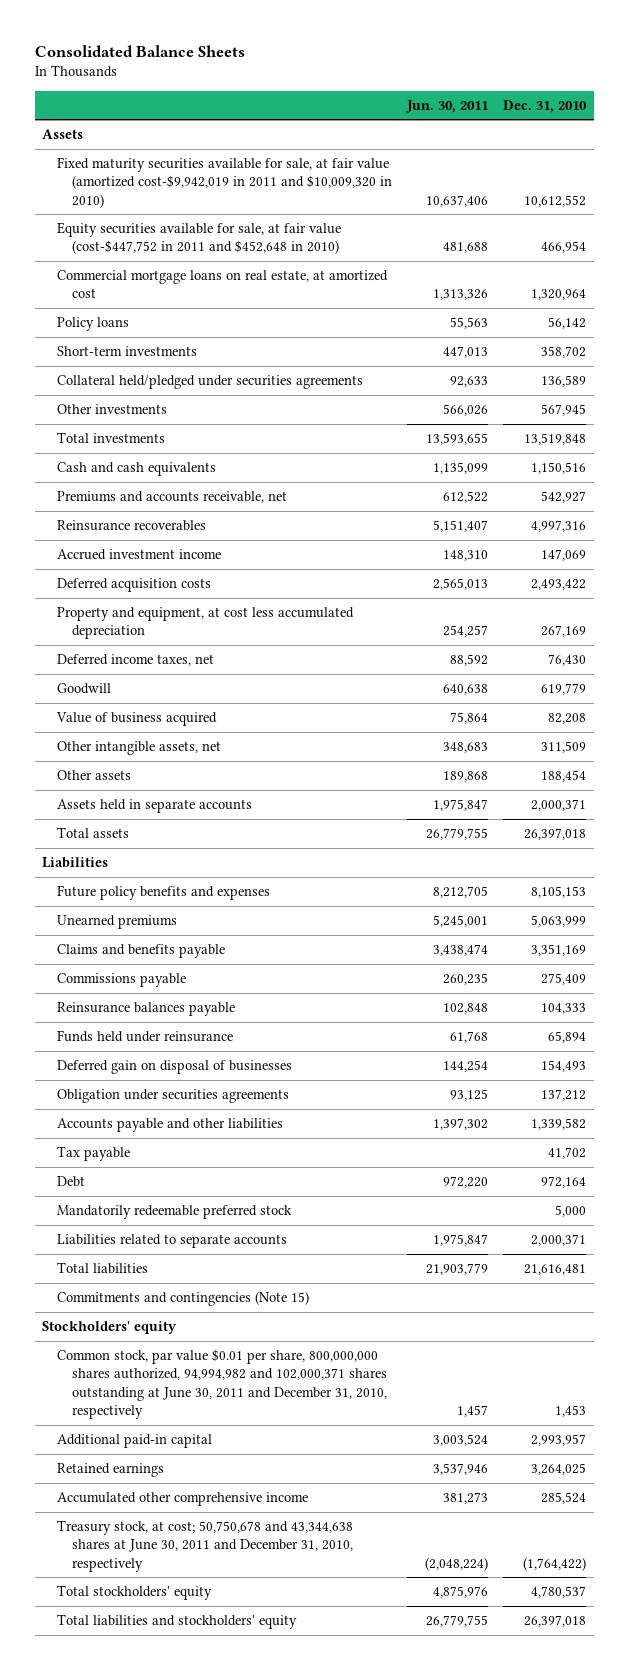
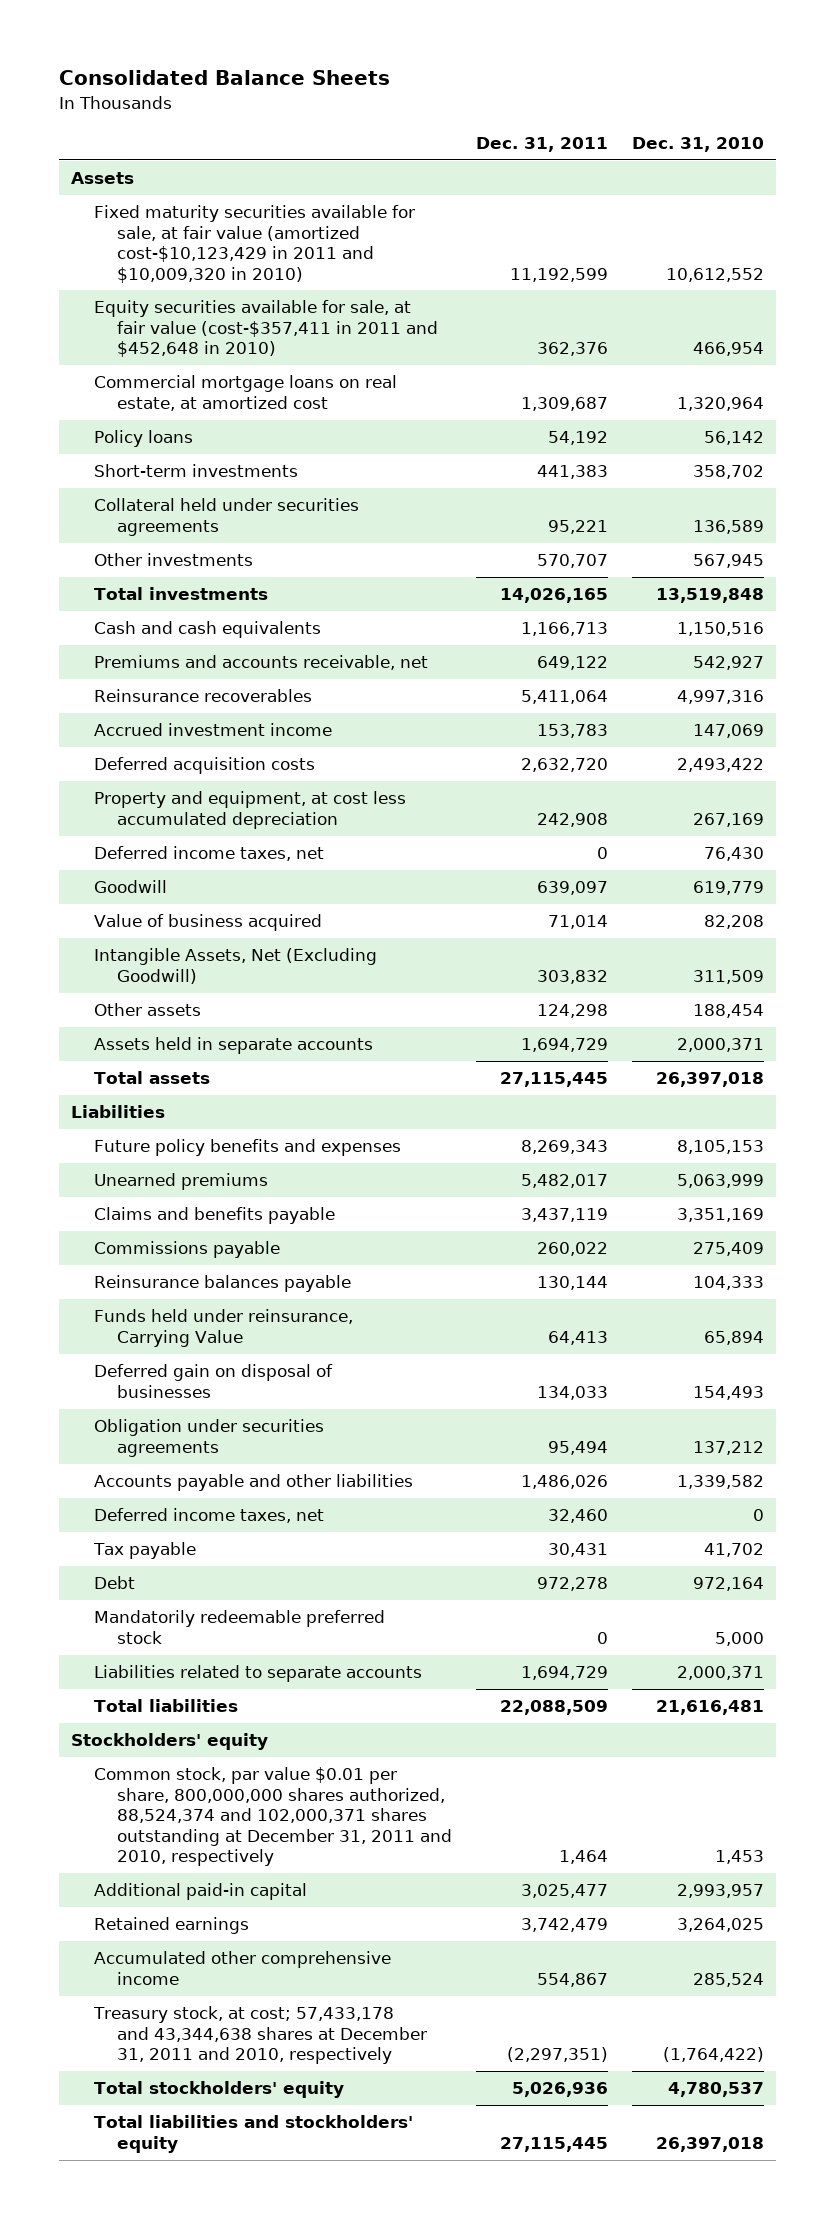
[405,99,489,113] Jun. 30, 2011 -> none
none -> [475,137,608,153] Dec. 31, 2011
[57,156,393,208] Fixed maturity securities available for sale, at fair value (amortized cost-$9,942,019 in 2011 and $10,009,320 in 2010) -> [93,205,415,283] Fixed maturity securities available for sale, at fair value (amortized cost-$10,123,429 in 2011 and $10,009,320 in 2010)
[57,221,342,255] Equity securities available for sale, at fair value (cost-$447,752 in 2011 and $452,648 in 2010) -> [93,300,438,358] Equity securities available for sale, at fair value (cost-$357,411 in 2011 and $452,648 in 2010)
[57,374,364,389] Collateral held/pledged under securities agreements -> [93,498,359,536] Collateral held under securities agreements
[57,740,222,755] Other intangible assets, net -> [93,948,377,984] Intangible Assets, Net (Excluding Goodwill)
[57,1029,234,1042] Funds held under reinsurance -> [93,1309,353,1347] Funds held under reinsurance, Carrying Value
none -> [93,1508,324,1524] Deferred income taxes, net
[57,1290,310,1306] Commitments and contingencies (Note 15) -> none
[57,1348,388,1420] Common stock, par value $0.01 per share, 800,000,000 shares authorized, 94,994,982 and 102,000,371 shares outstanding at June 30, 2011 and December 31, 2010, respectively -> [93,1767,452,1867] Common stock, par value $0.01 per share, 800,000,000 shares authorized, 88,524,374 and 102,000,371 shares outstanding at December 31, 2011 and 2010, respectively
[57,1519,354,1572] Treasury stock, at cost; 50,750,678 and 43,344,638 shares at June 30, 2011 and December 31, 2010, respectively -> [92,2006,427,2065] Treasury stock, at cost; 57,433,178 and 43,344,638 shares at December 31, 2011 and 2010, respectively

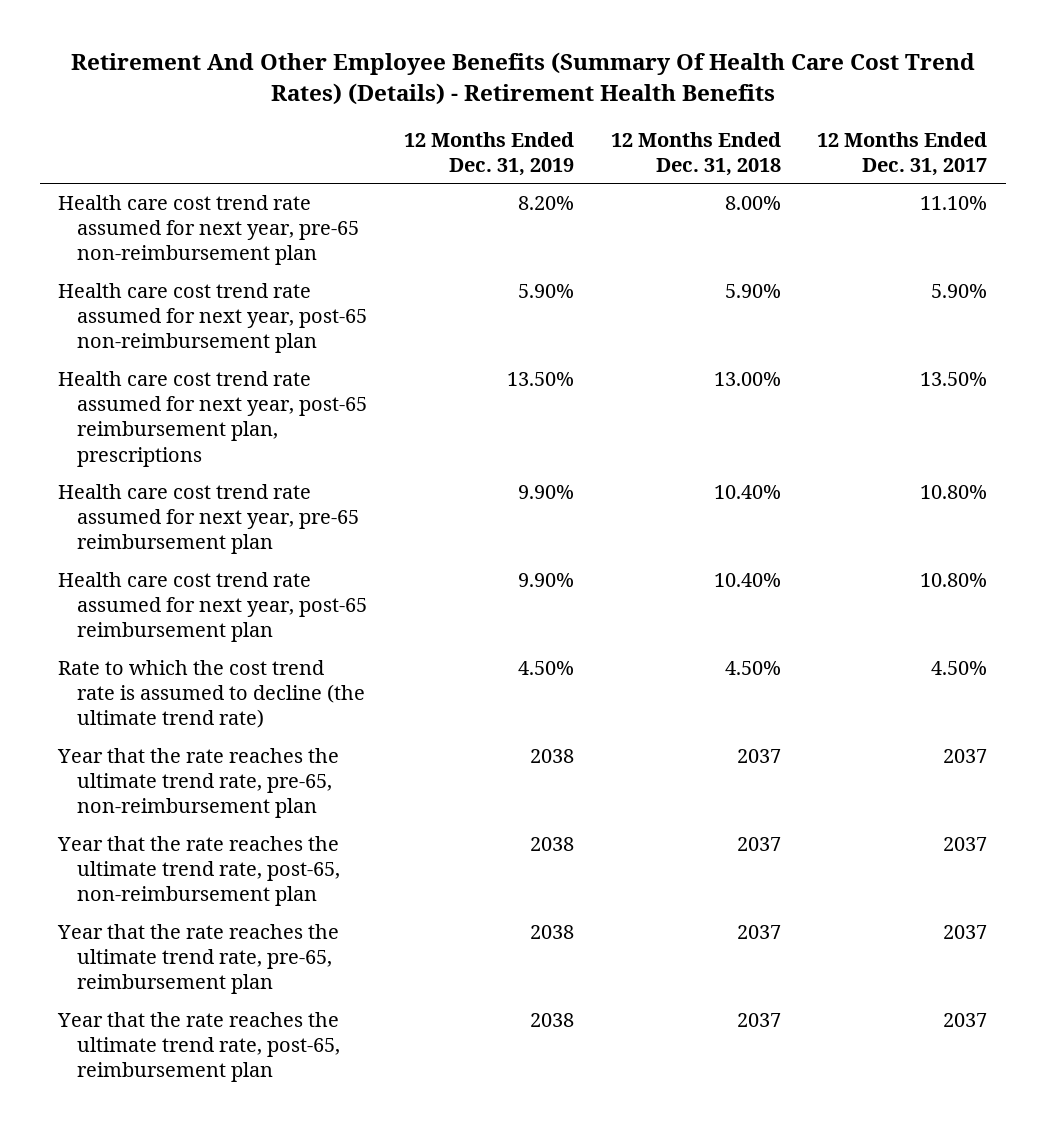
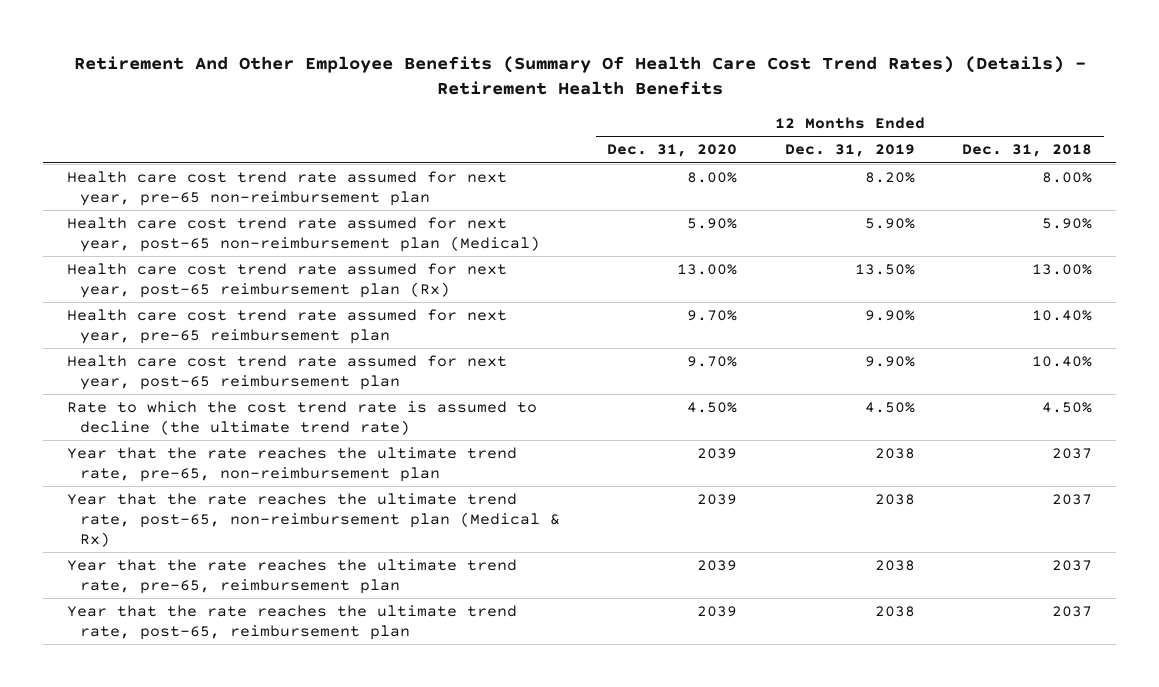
[817,131,988,176] 12 Months Ended Dec. 31, 2017 -> none
none -> [607,144,738,158] Dec. 31, 2020
[57,282,368,354] Health care cost trend rate assumed for next year, post-65 non-reimbursement plan -> [67,216,541,252] Health care cost trend rate assumed for next year, post-65 non-reimbursement plan (Medical)
[57,370,368,467] Health care cost trend rate assumed for next year, post-65 reimbursement plan, prescriptions -> [67,262,508,298] Health care cost trend rate assumed for next year, post-65 reimbursement plan (Rx)
[56,835,341,907] Year that the rate reaches the ultimate trend rate, post-65, non-reimbursement plan -> [67,492,561,547] Year that the rate reaches the ultimate trend rate, post-65, non-reimbursement plan (Medical & Rx)

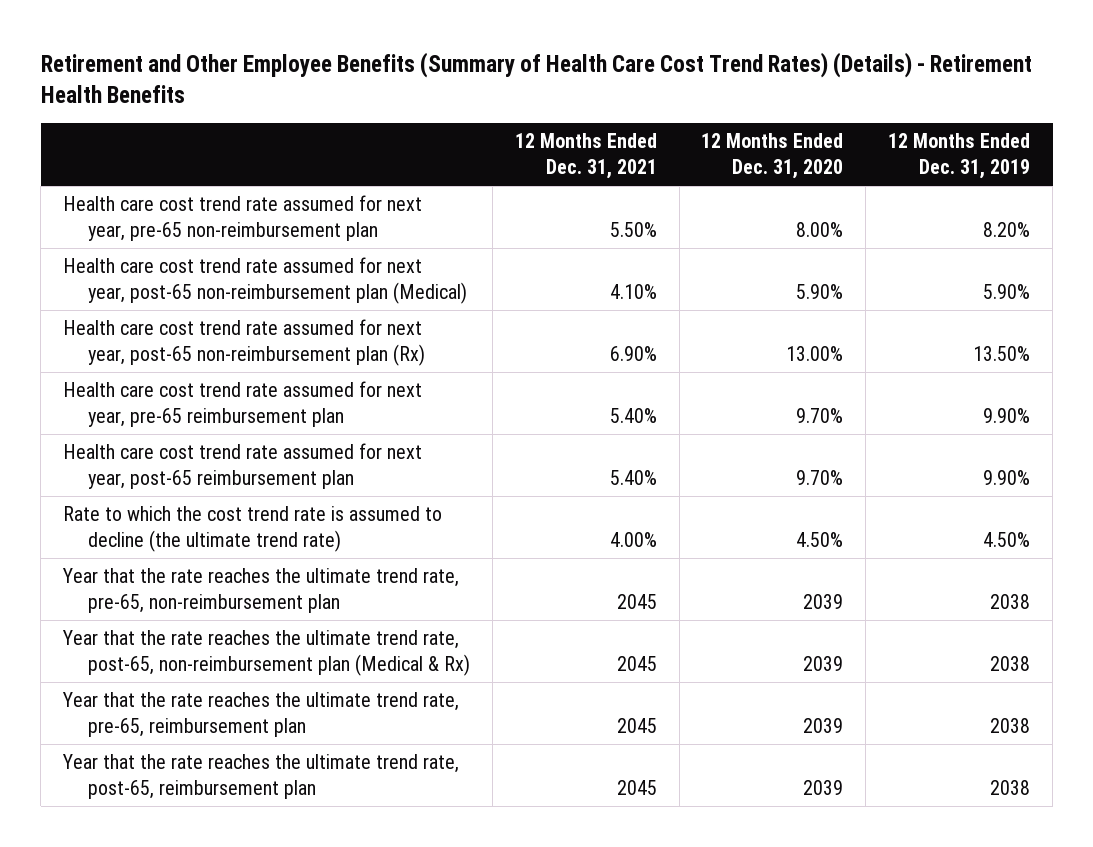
[73,55,1086,96] Retirement And Other Employee Benefits (Summary Of Health Care Cost Trend Rates) (Details) - Retirement Health Benefits -> [40,51,1032,103] Retirement and Other Employee Benefits (Summary of Health Care Cost Trend Rates) (Details) - Retirement Health Benefits
[962,144,1093,158] Dec. 31, 2018 -> none
none -> [514,133,657,179] 12 Months Ended Dec. 31, 2021
[67,262,508,298] Health care cost trend rate assumed for next year, post-65 reimbursement plan (Rx) -> [62,319,425,367] Health care cost trend rate assumed for next year, post-65 non-reimbursement plan (Rx)

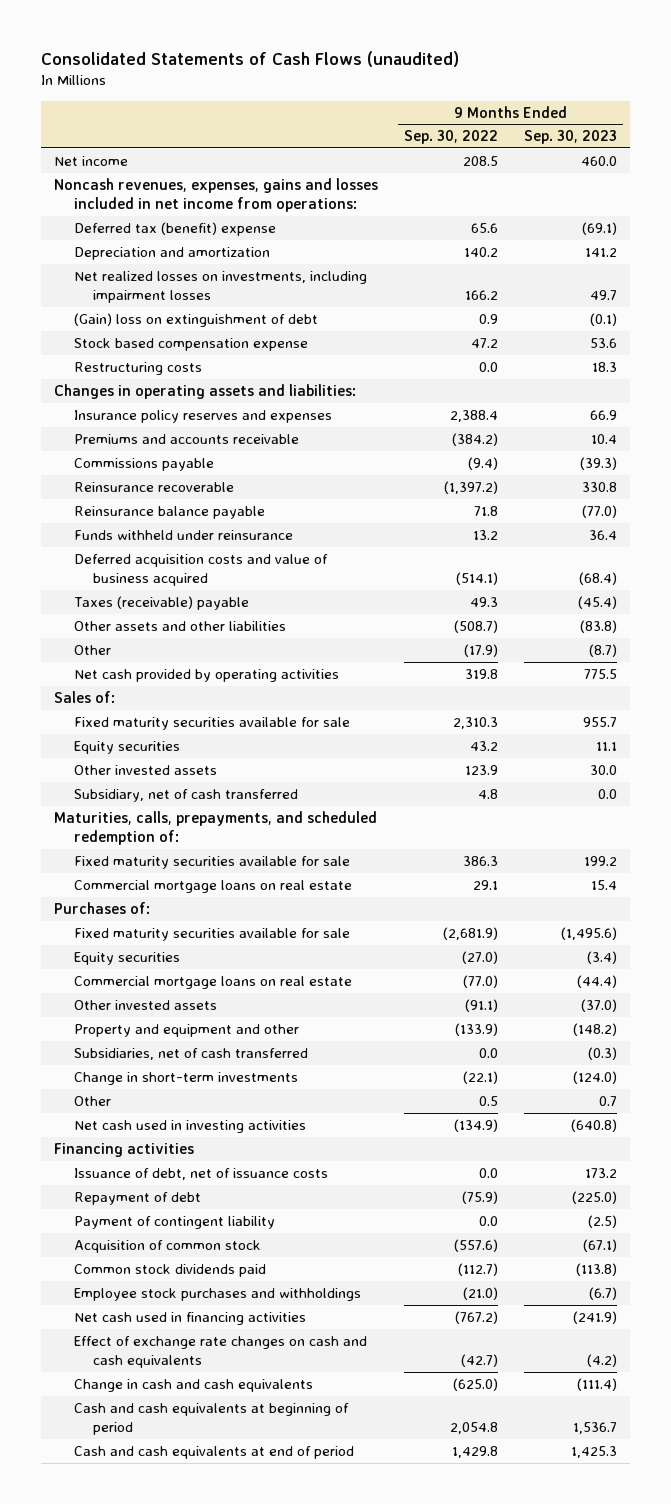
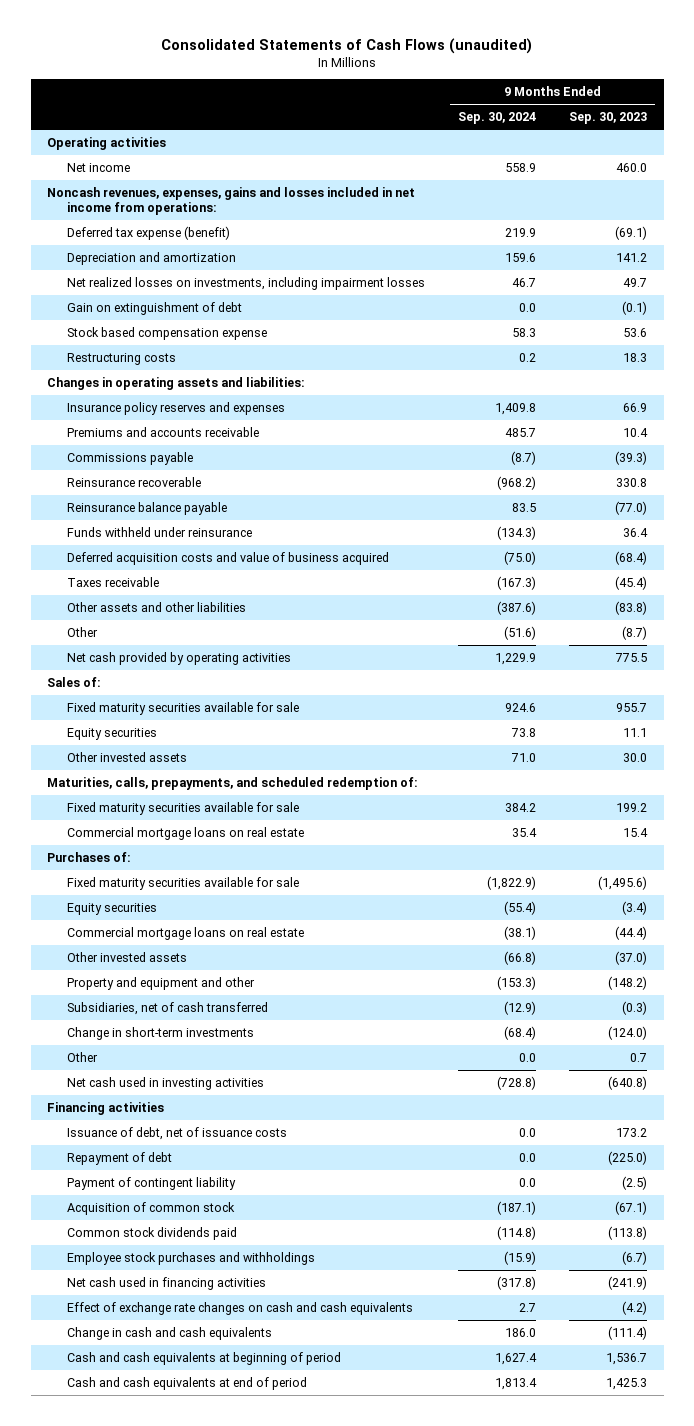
[404,130,499,145] Sep. 30, 2022 -> none
none -> [458,112,537,125] Sep. 30, 2024
none -> [47,136,167,150] Operating activities
[73,221,276,236] Deferred tax (benefit) expense -> [66,225,230,240] Deferred tax expense (benefit)
[73,312,318,327] (Gain) loss on extinguishment of debt -> [66,301,242,315] Gain on extinguishment of debt
[73,595,249,610] Taxes (receivable) payable -> [66,576,159,587] Taxes receivable
[73,788,298,802] Subsidiary, net of cash transferred -> none

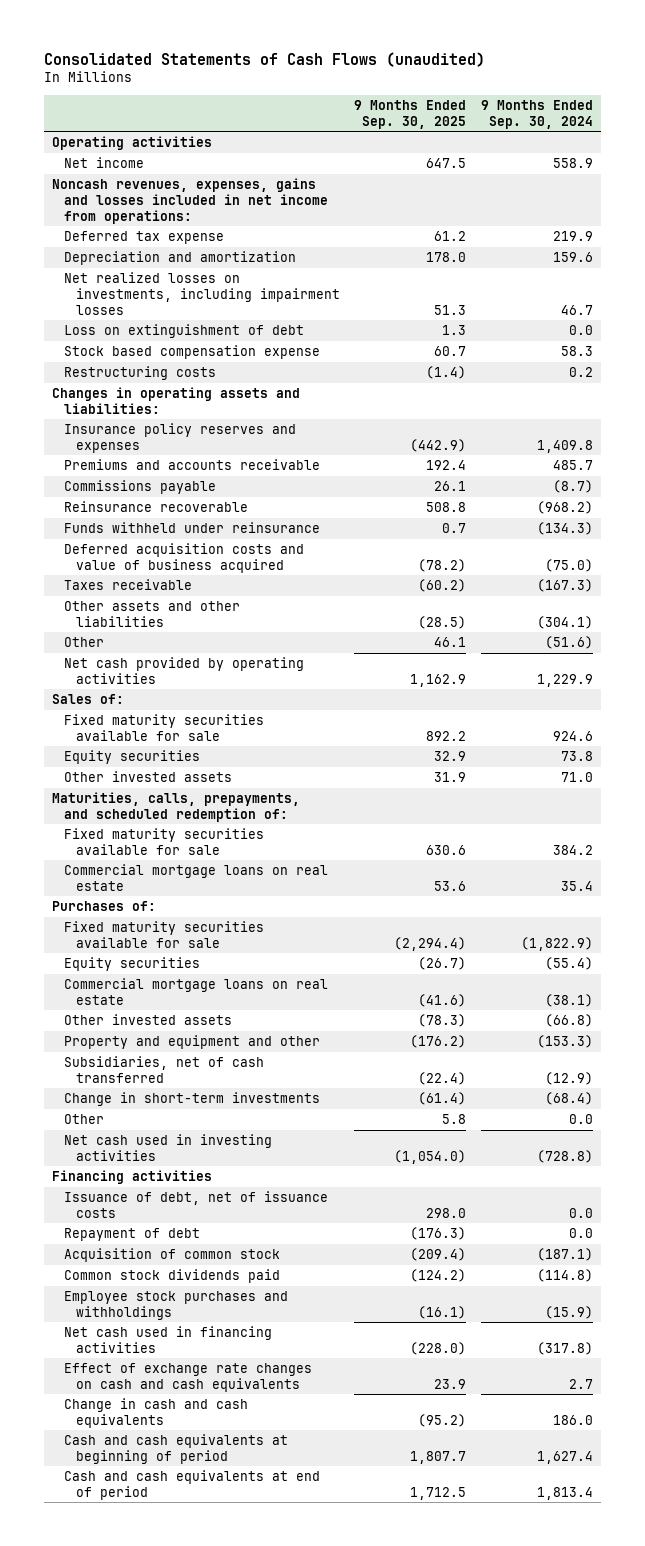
[569,112,648,125] Sep. 30, 2023 -> none
none -> [354,100,467,129] 9 Months Ended Sep. 30, 2025
[66,225,230,240] Deferred tax expense (benefit) -> [63,231,224,245] Deferred tax expense
[66,301,242,315] Gain on extinguishment of debt -> [63,324,304,339] Loss on extinguishment of debt
[66,501,227,515] Reinsurance balance payable -> none
[497,600,537,615] (387.6) -> [537,615,594,629] (304.1)
[66,1176,236,1190] Payment of contingent liability -> none

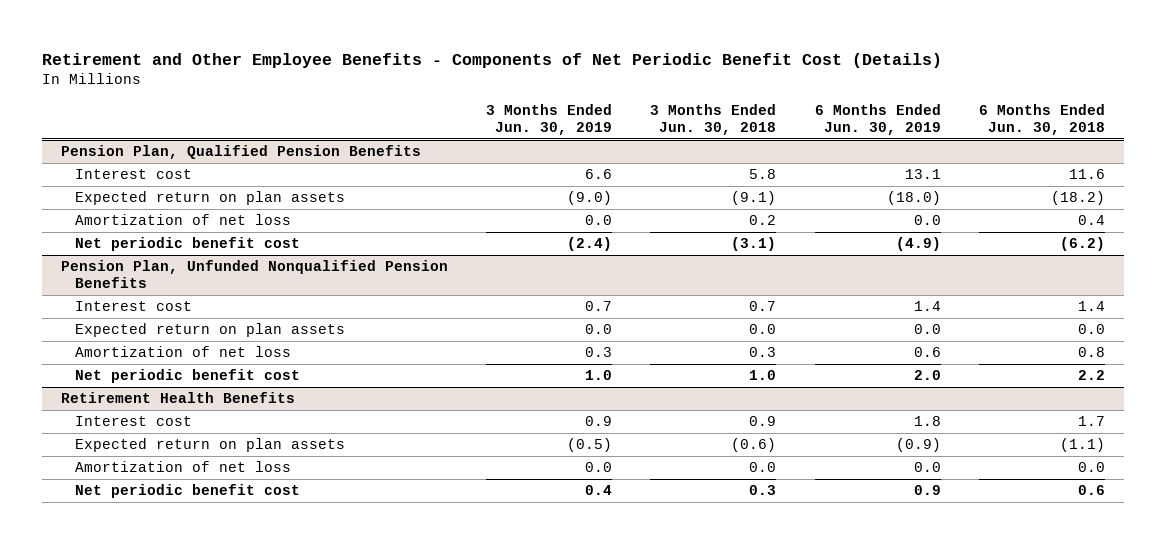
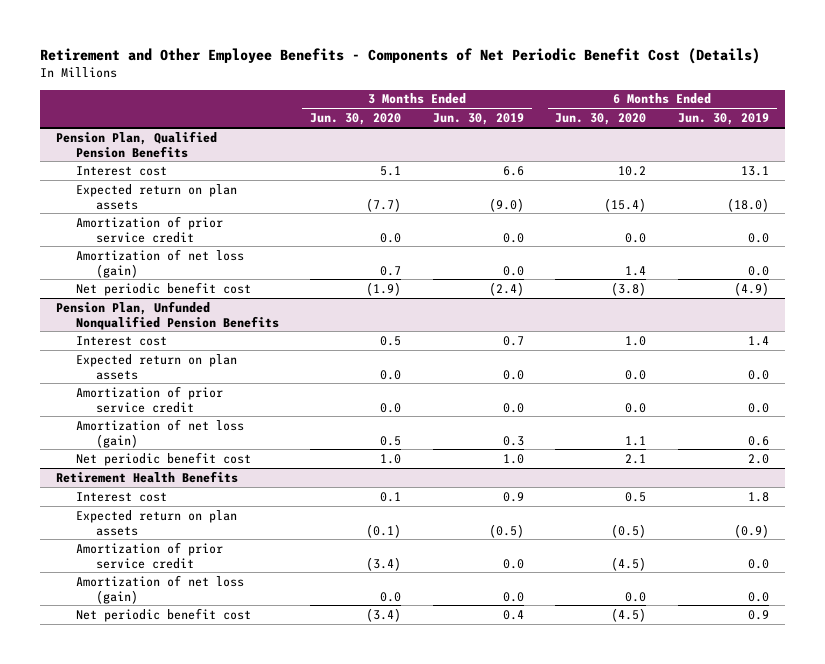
[650,104,777,136] 3 Months Ended Jun. 30, 2018 -> none
[978,104,1105,136] 6 Months Ended Jun. 30, 2018 -> none
none -> [310,113,402,126] Jun. 30, 2020
none -> [555,113,647,126] Jun. 30, 2020
none -> [75,215,223,243] Amortization of prior service credit
[75,214,292,226] Amortization of net loss -> [75,248,244,278] Amortization of net loss (gain)
none -> [75,385,223,413] Amortization of prior service credit
[75,346,292,358] Amortization of net loss -> [75,418,244,448] Amortization of net loss (gain)
none -> [75,541,223,569] Amortization of prior service credit
[75,461,292,473] Amortization of net loss -> [75,574,244,604] Amortization of net loss (gain)

